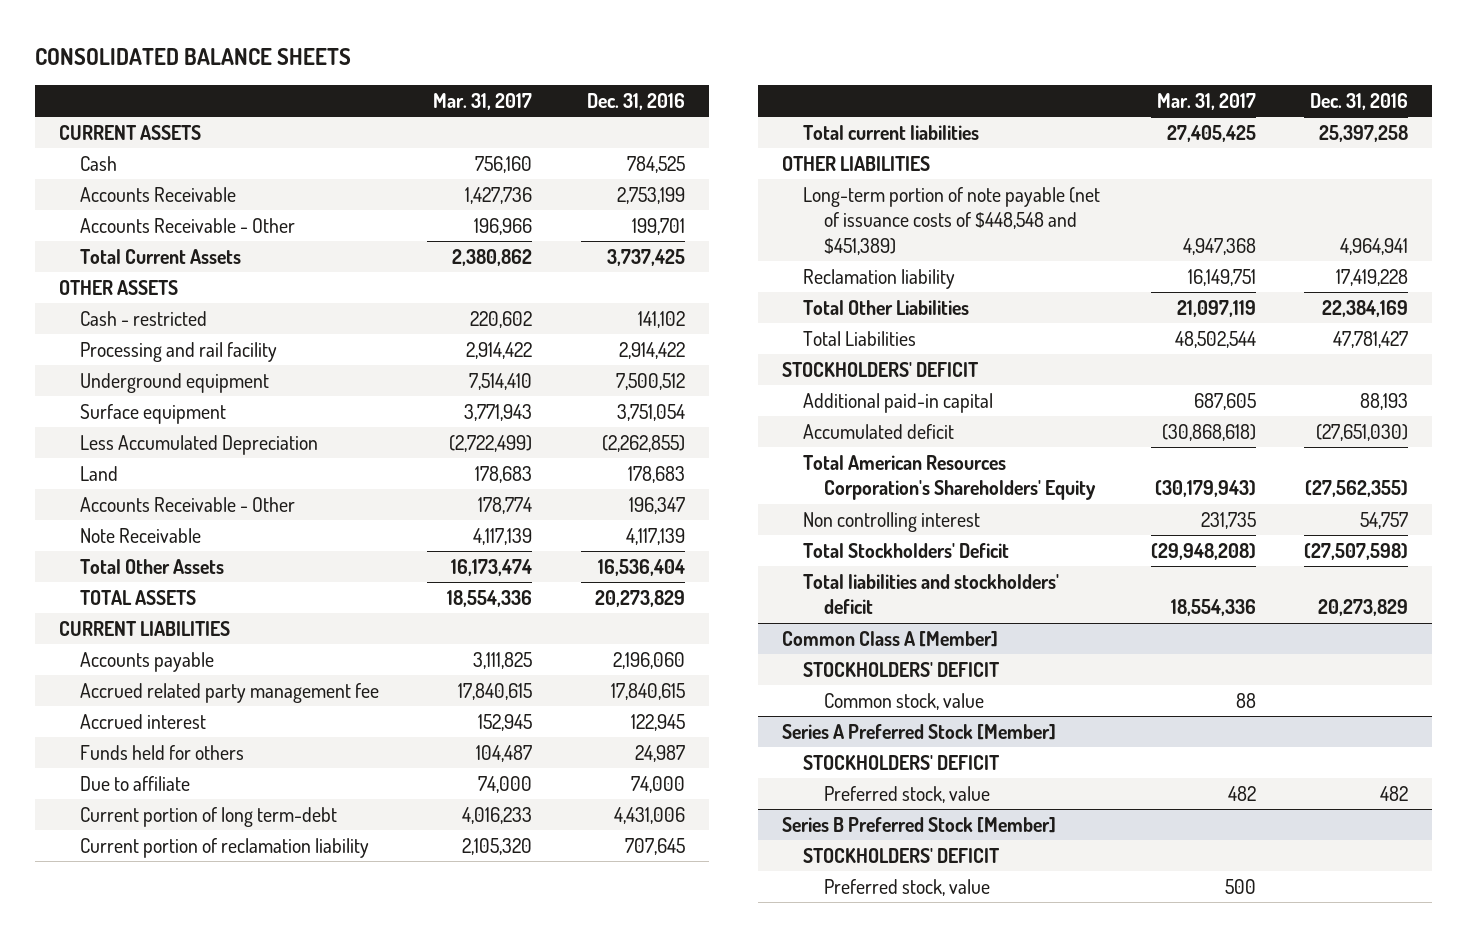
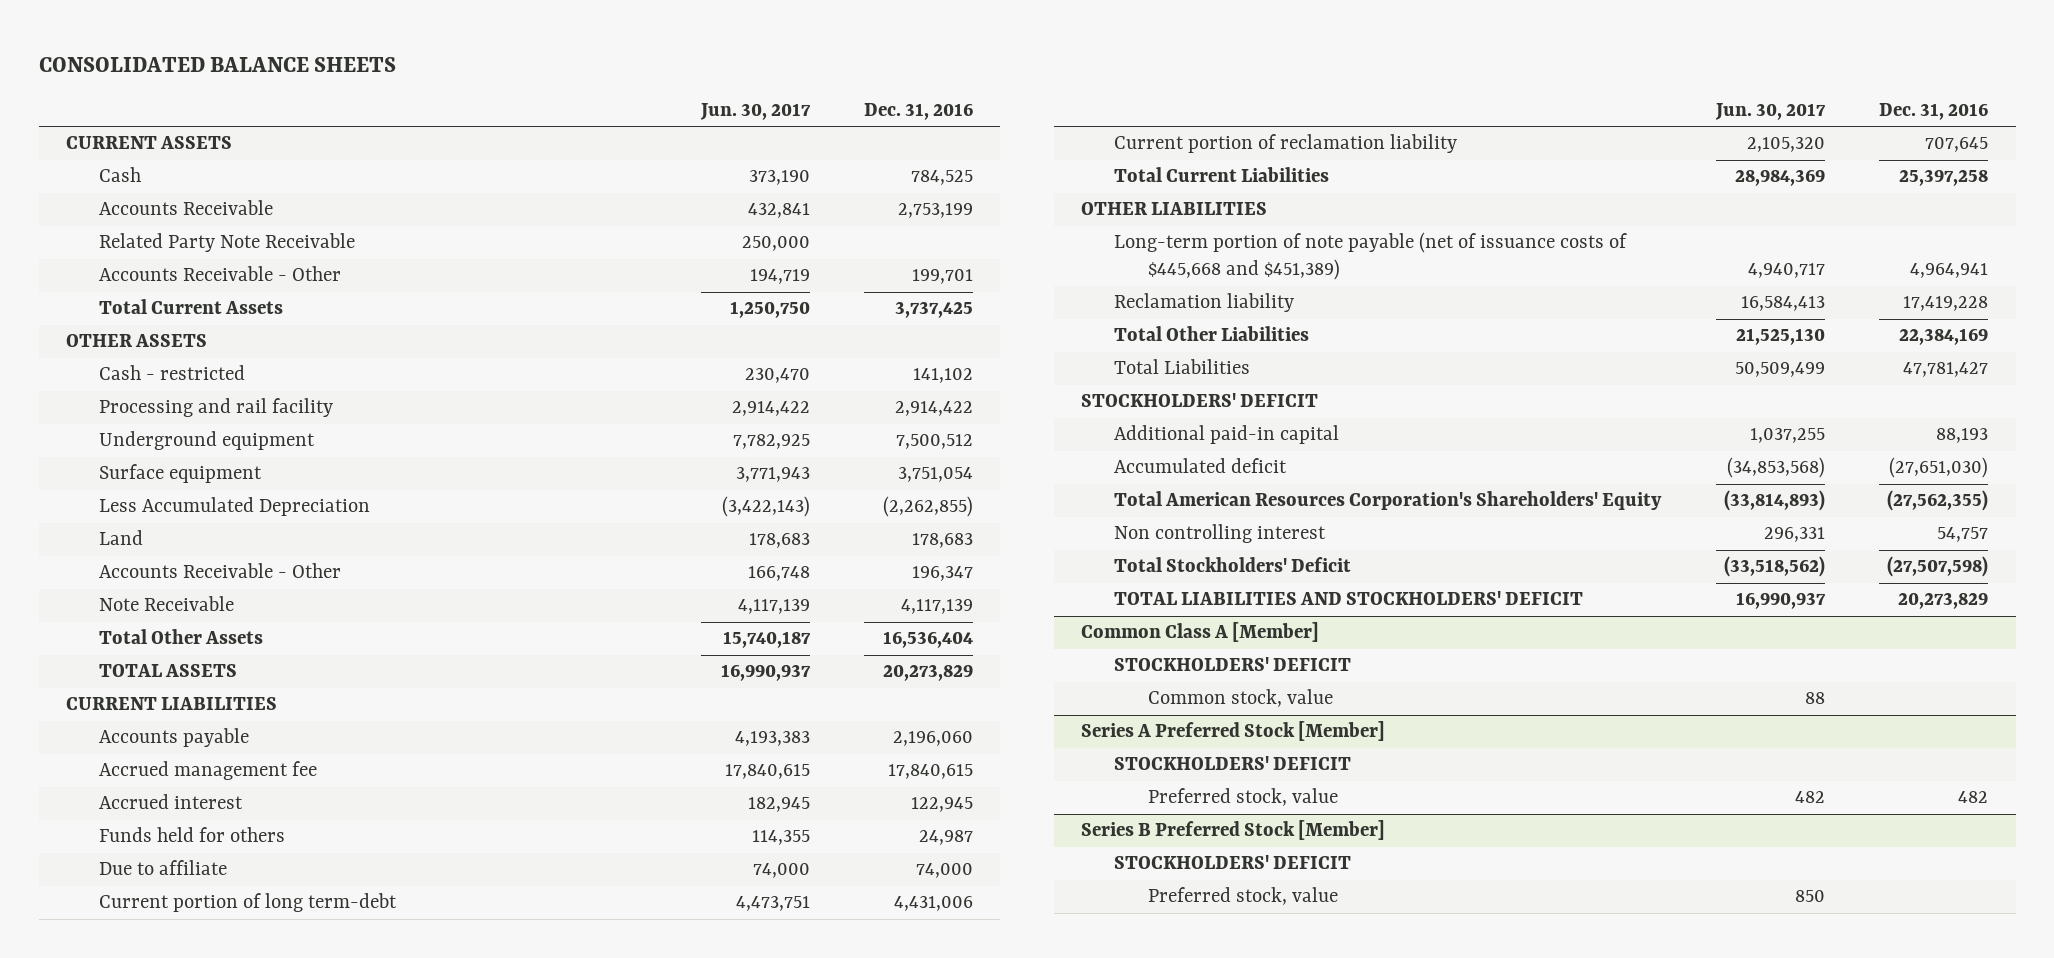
[433,92,533,110] Mar. 31, 2017 -> none
none -> [699,102,811,120] Jun. 30, 2017
none -> [99,233,356,253] Related Party Note Receivable
[79,682,379,703] Accrued related party management fee -> [99,761,318,781] Accrued management fee
[803,124,980,140] Total current liabilities -> [1114,167,1330,183] Total Current Liabilities
[803,186,1101,255] Long-term portion of note payable (net of issuance costs of $448,548 and $451,389) -> [1114,232,1628,281] Long-term portion of note payable (net of issuance costs of $445,668 and $451,389)
[803,573,1060,615] Total liabilities and stockholders' deficit -> [1114,591,1584,606] TOTAL LIABILITIES AND STOCKHOLDERS' DEFICIT

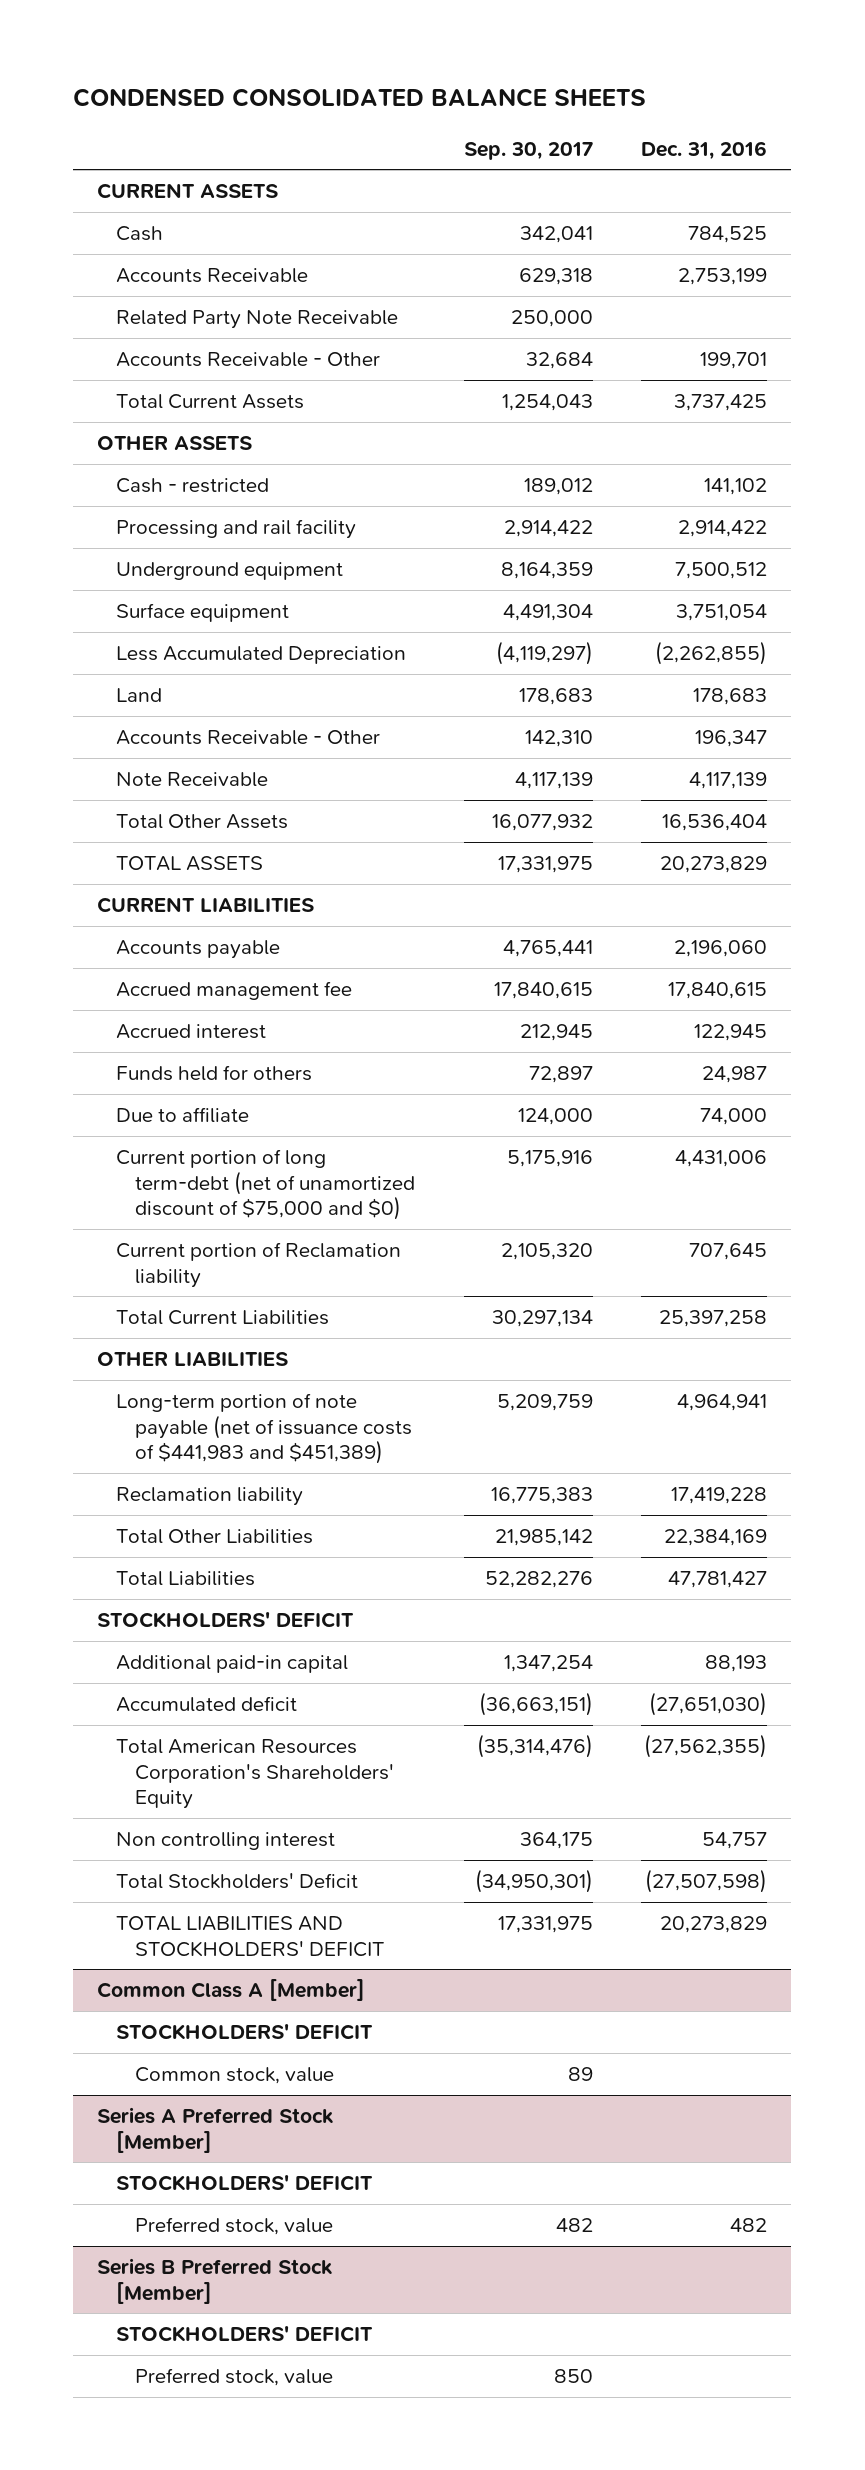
[38,56,396,72] CONSOLIDATED BALANCE SHEETS -> [73,88,647,108] CONDENSED CONSOLIDATED BALANCE SHEETS
[699,102,811,120] Jun. 30, 2017 -> none
none -> [463,141,593,160] Sep. 30, 2017
[99,893,398,913] Current portion of long term-debt -> [116,1149,416,1220] Current portion of long term-debt (net of unamortized discount of $75,000 and $0)
[1114,134,1458,154] Current portion of reclamation liability -> [116,1242,402,1288] Current portion of Reclamation liability
[1114,232,1628,281] Long-term portion of note payable (net of issuance costs of $445,668 and $451,389) -> [116,1393,413,1464] Long-term portion of note payable (net of issuance costs of $441,983 and $451,389)

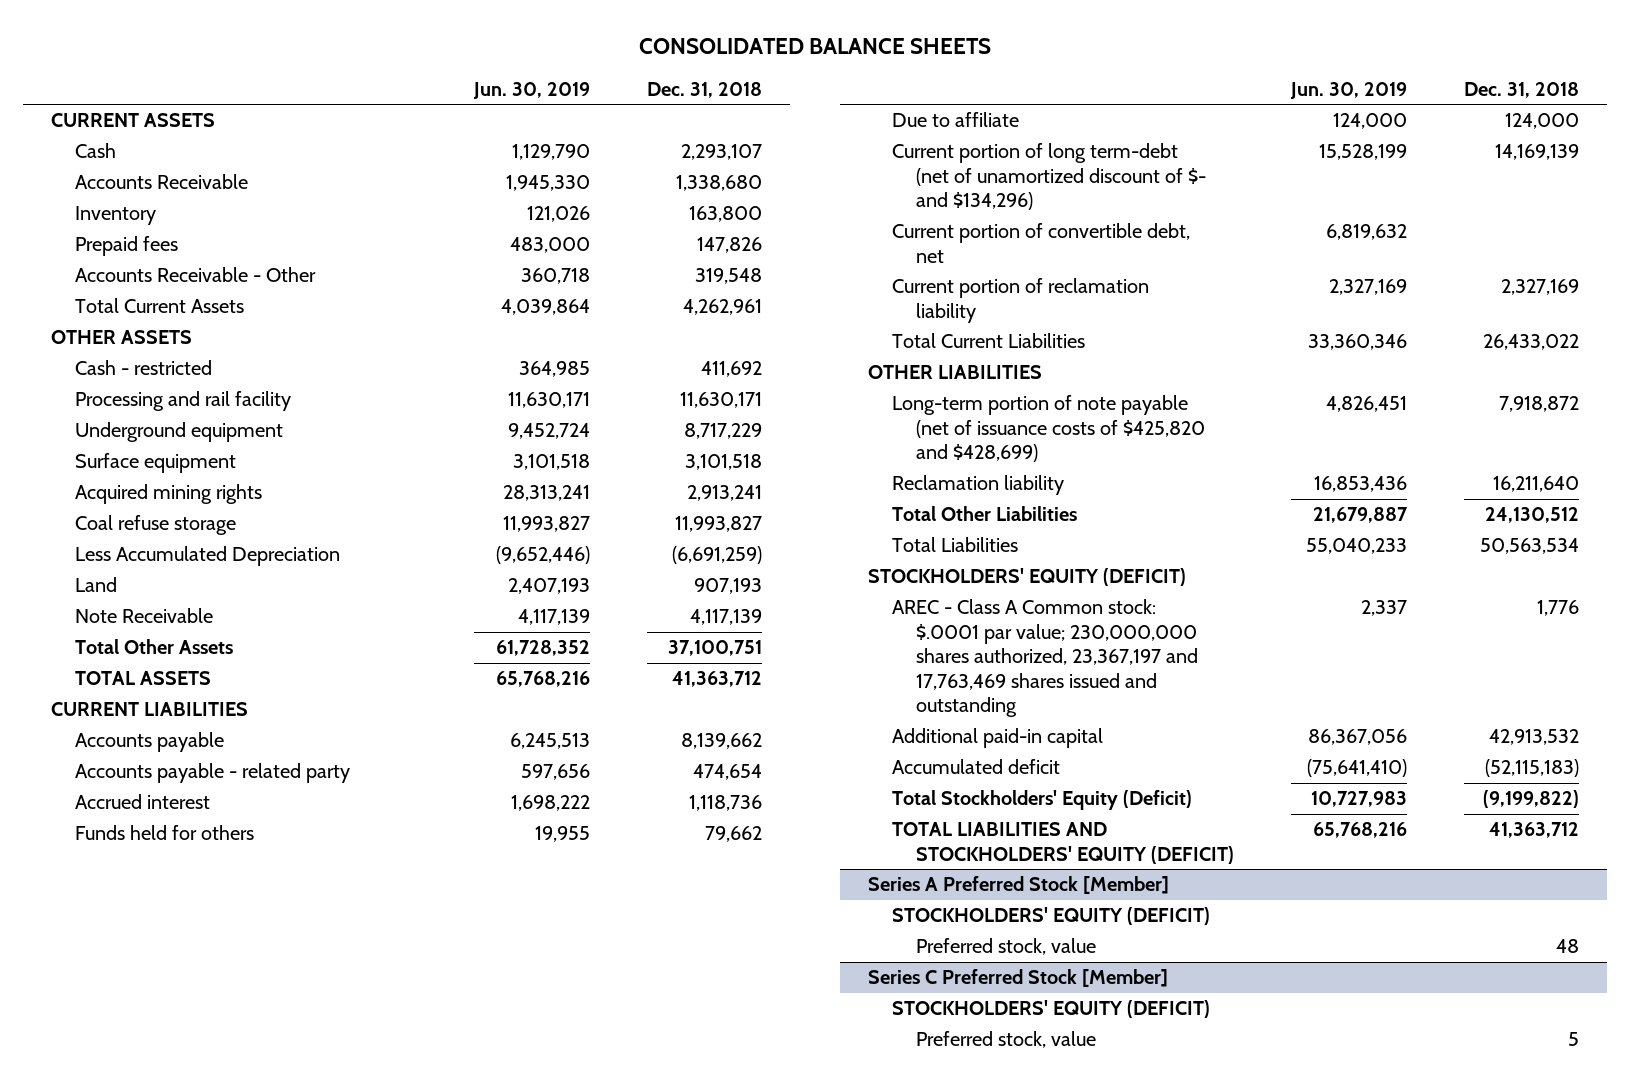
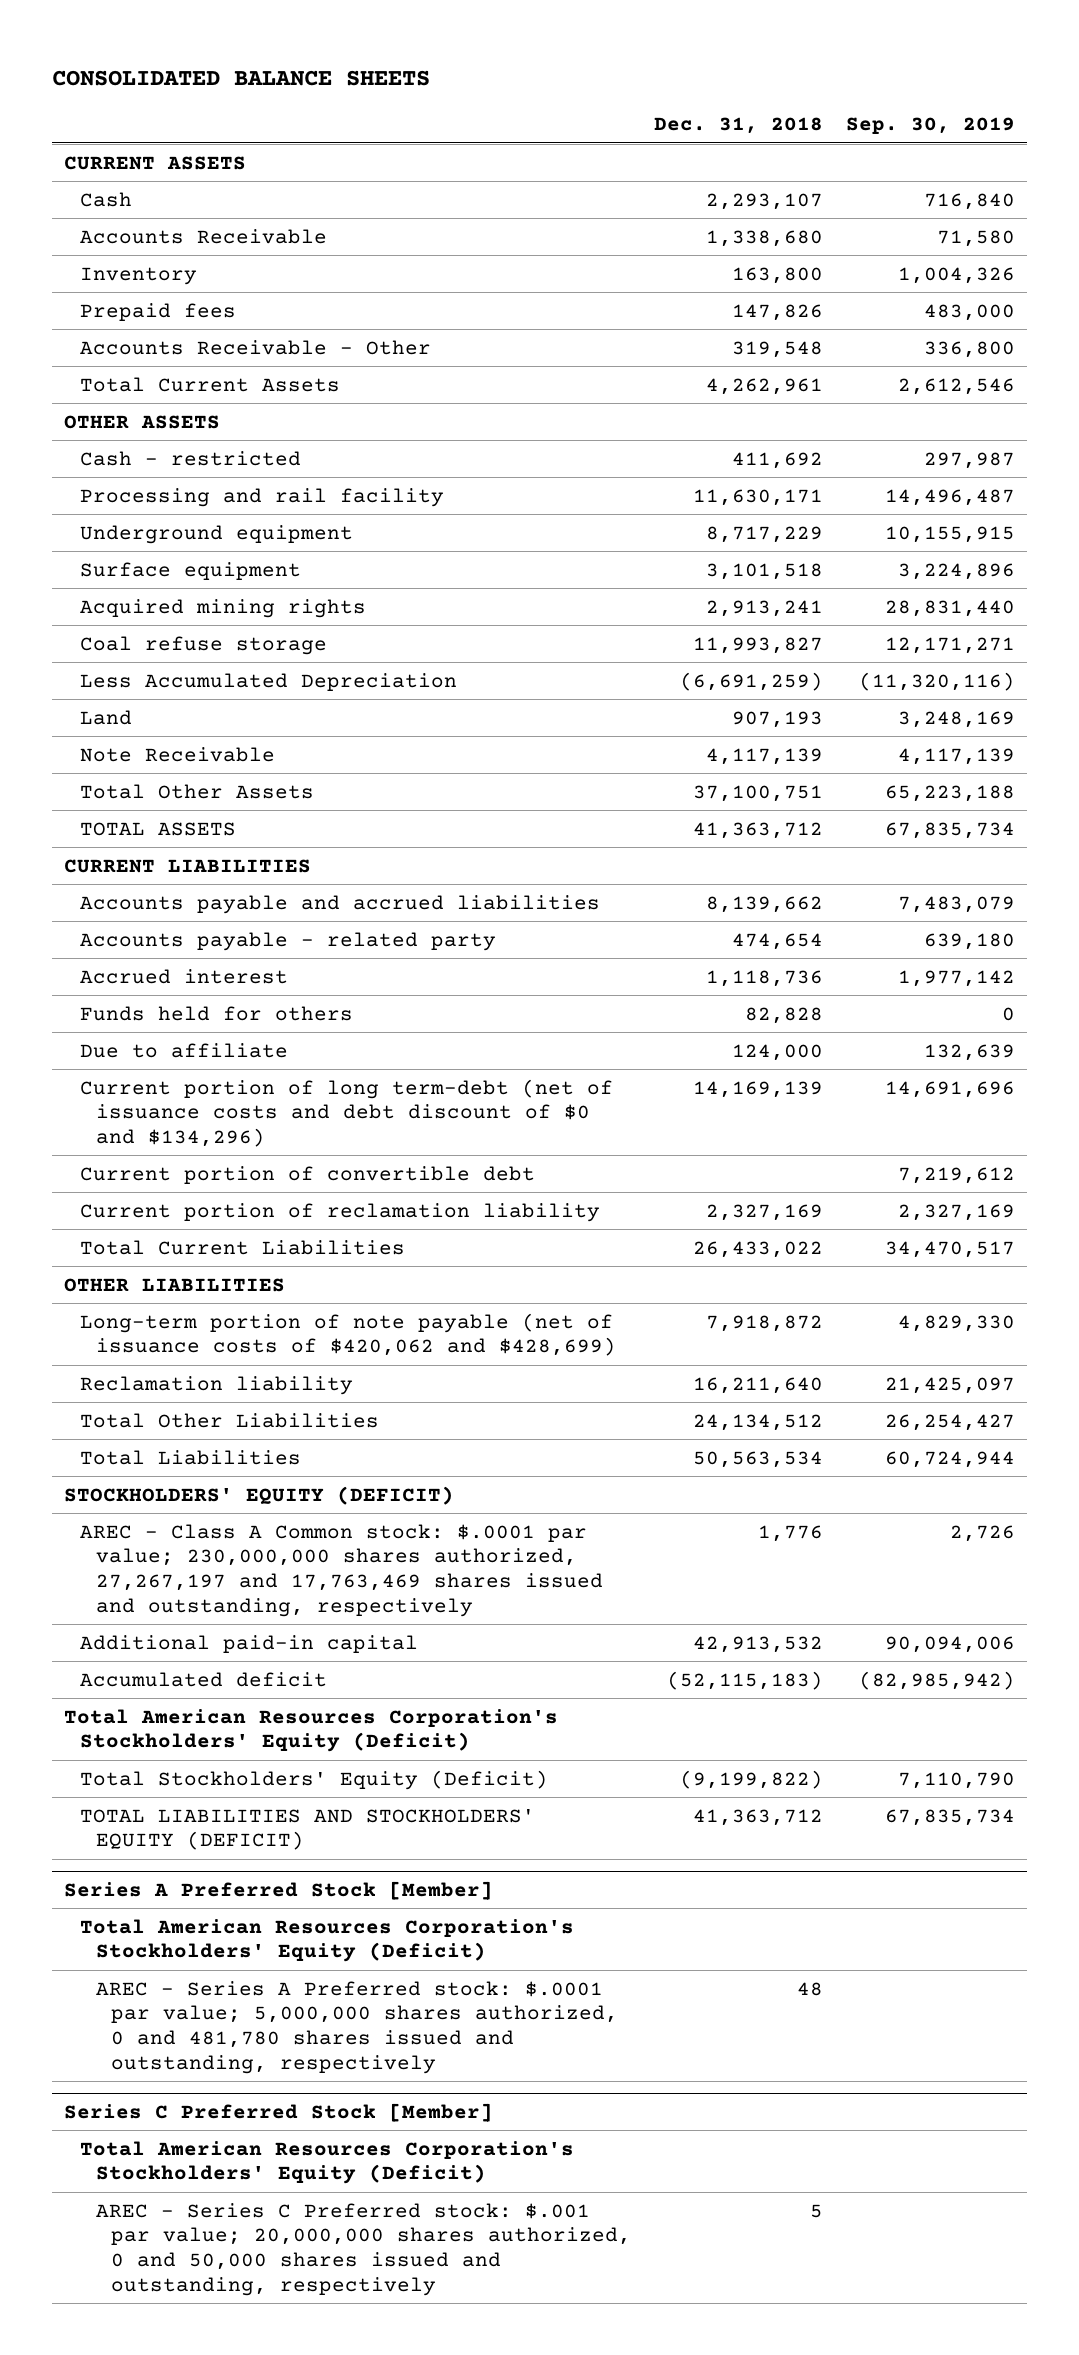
[472,81,590,99] Jun. 30, 2019 -> none
none -> [846,117,1016,135] Sep. 30, 2019
[75,732,225,753] Accounts payable -> [79,894,600,914] Accounts payable and accrued liabilities
[704,826,762,843] 79,662 -> [745,1006,824,1024] 82,828
[892,143,1206,211] Current portion of long term-debt (net of unamortized discount of $- and $134,296) -> [79,1078,613,1148] Current portion of long term-debt (net of issuance costs and debt discount of $0 and $134,296)
[892,223,1191,263] Current portion of convertible debt, net -> [79,1165,535,1184] Current portion of convertible debt
[892,395,1205,463] Long-term portion of note payable (net of issuance costs of $425,820 and $428,699) -> [79,1312,616,1357] Long-term portion of note payable (net of issuance costs of $420,062 and $428,699)
[1484,507,1579,524] 24,130,512 -> [693,1413,824,1431] 24,134,512
[892,599,1198,718] AREC - Class A Common stock: $.0001 par value; 230,000,000 shares authorized, 23,367,197 and 17,763,469 shares issued and outstanding -> [79,1523,603,1617] AREC - Class A Common stock: $.0001 par value; 230,000,000 shares authorized, 27,267,197 and 17,763,469 shares issued and outstanding, respectively
none -> [63,1708,558,1753] Total American Resources Corporation's Stockholders' Equity (Deficit)
[892,907,1211,926] STOCKHOLDERS' EQUITY (DEFICIT) -> none
none -> [79,1918,574,1963] Total American Resources Corporation's Stockholders' Equity (Deficit)
[915,938,1096,956] Preferred stock, value -> [95,1980,619,2074] AREC - Series A Preferred stock: $.0001 par value; 5,000,000 shares authorized, 0 and 481,780 shares issued and outstanding, respectively
[892,1000,1211,1019] STOCKHOLDERS' EQUITY (DEFICIT) -> none
[915,1031,1096,1049] Preferred stock, value -> none
none -> [79,2140,574,2185] Total American Resources Corporation's Stockholders' Equity (Deficit)
none -> [95,2202,632,2296] AREC - Series C Preferred stock: $.001 par value; 20,000,000 shares authorized, 0 and 50,000 shares issued and outstanding, respectively

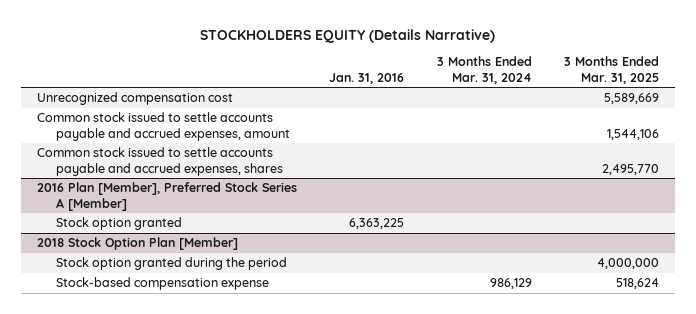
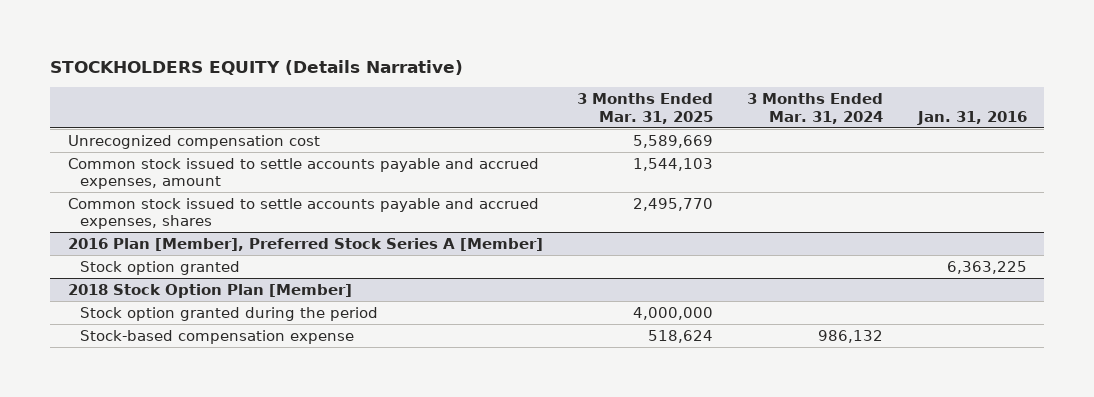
[606,128,659,140] 1,544,106 -> [632,157,713,171] 1,544,103
[489,278,532,290] 986,129 -> [818,329,884,343] 986,132

